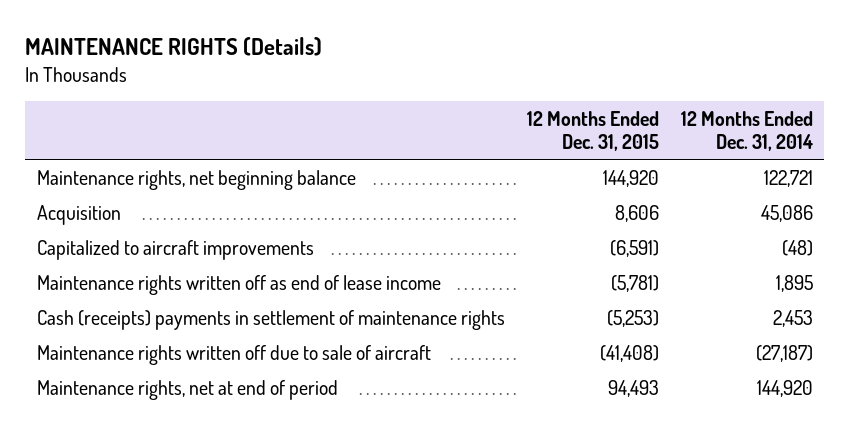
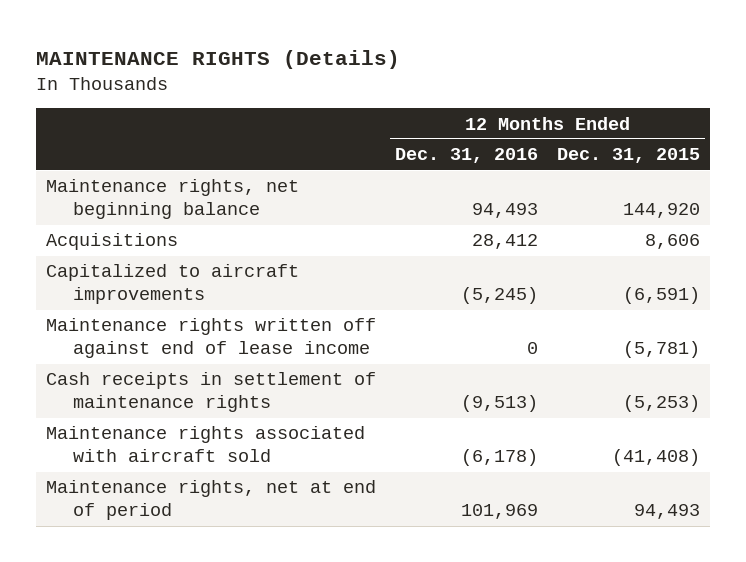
[680,110,813,151] 12 Months Ended Dec. 31, 2014 -> none
none -> [395,148,539,164] Dec. 31, 2016
[36,204,121,225] Acquisition -> [45,233,178,251] Acquisitions
[36,274,441,295] Maintenance rights written off as end of lease income -> [45,318,376,359] Maintenance rights written off against end of lease income
[36,309,505,330] Cash (receipts) payments in settlement of maintenance rights -> [45,372,376,413] Cash receipts in settlement of maintenance rights
[36,344,431,365] Maintenance rights written off due to sale of aircraft -> [45,426,365,463] Maintenance rights associated with aircraft sold

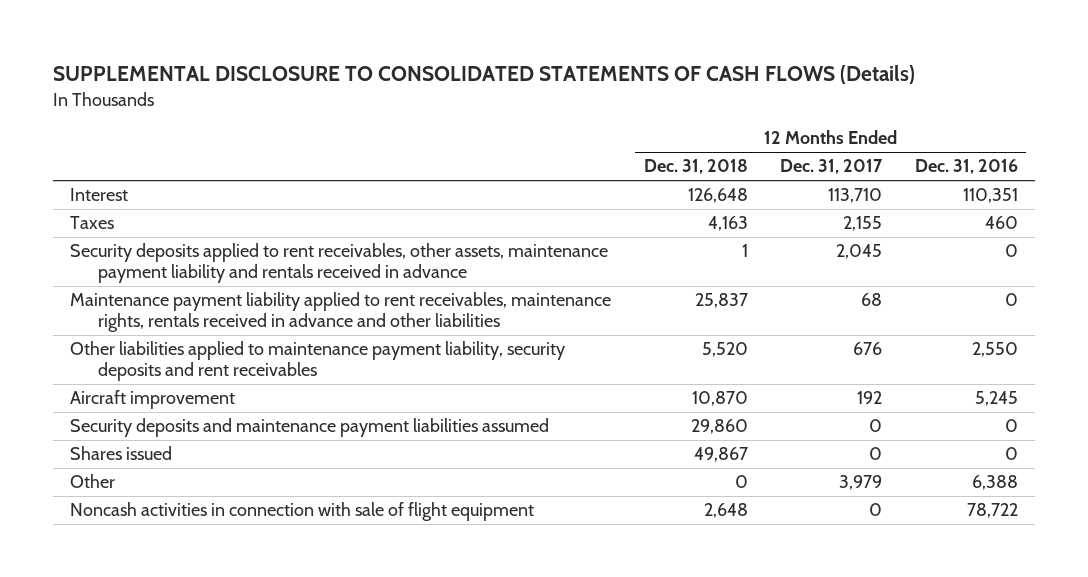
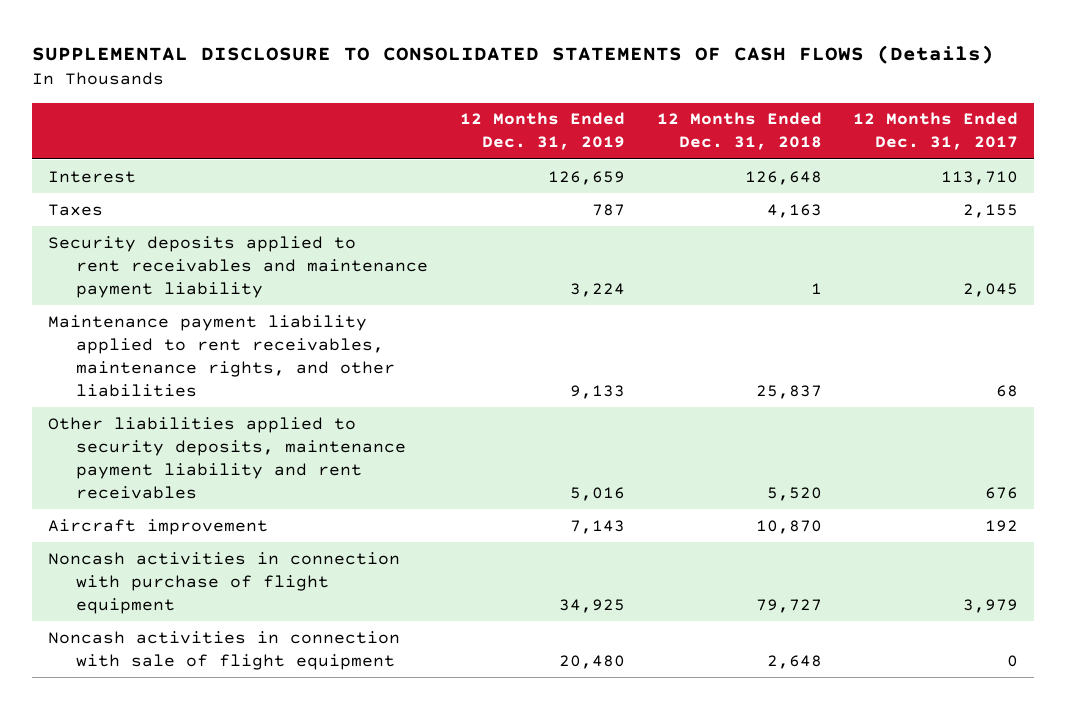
[915,159,1019,175] Dec. 31, 2016 -> none
none -> [459,112,625,151] 12 Months Ended Dec. 31, 2019
[69,243,608,284] Security deposits applied to rent receivables, other assets, maintenance payment liability and rentals received in advance -> [47,235,429,299] Security deposits applied to rent receivables and maintenance payment liability
[69,292,611,333] Maintenance payment liability applied to rent receivables, maintenance rights, rentals received in advance and other liabilities -> [47,314,396,398] Maintenance payment liability applied to rent receivables, maintenance rights, and other liabilities
[69,341,565,382] Other liabilities applied to maintenance payment liability, security deposits and rent receivables -> [47,416,407,500] Other liabilities applied to security deposits, maintenance payment liability and rent receivables
[69,418,549,438] Security deposits and maintenance payment liabilities assumed -> none
[69,446,172,461] Shares issued -> none
[69,474,115,489] Other -> none
none -> [47,551,400,615] Noncash activities in connection with purchase of flight equipment

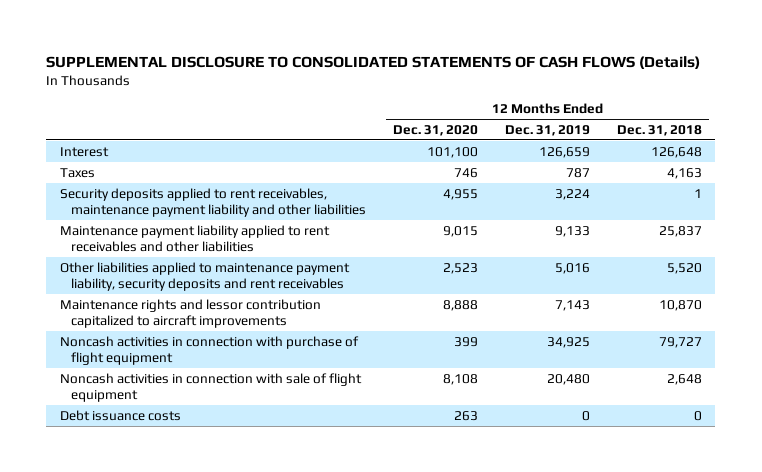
[853,112,1019,151] 12 Months Ended Dec. 31, 2017 -> none
none -> [393,124,479,136] Dec. 31, 2020
[47,235,429,299] Security deposits applied to rent receivables and maintenance payment liability -> [59,187,367,217] Security deposits applied to rent receivables, maintenance payment liability and other liabilities
[47,314,396,398] Maintenance payment liability applied to rent receivables, maintenance rights, and other liabilities -> [59,224,330,252] Maintenance payment liability applied to rent receivables and other liabilities
[47,416,407,500] Other liabilities applied to security deposits, maintenance payment liability and rent receivables -> [59,261,350,291] Other liabilities applied to maintenance payment liability, security deposits and rent receivables
[47,518,268,535] Aircraft improvement -> [59,298,321,328] Maintenance rights and lessor contribution capitalized to aircraft improvements
none -> [59,409,181,421] Debt issuance costs

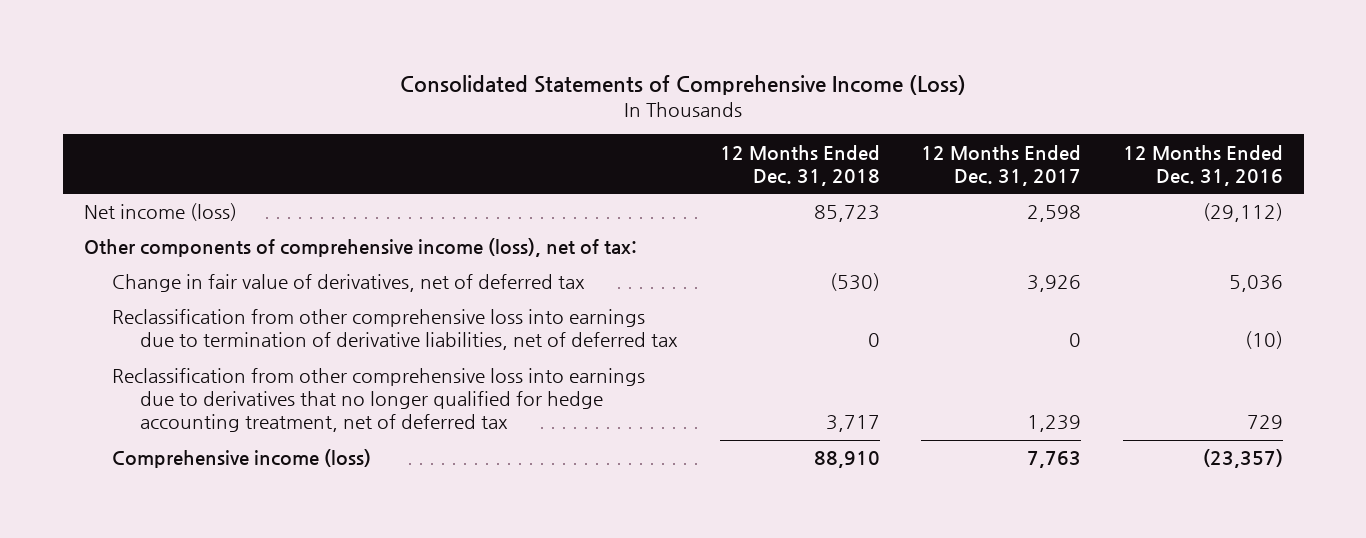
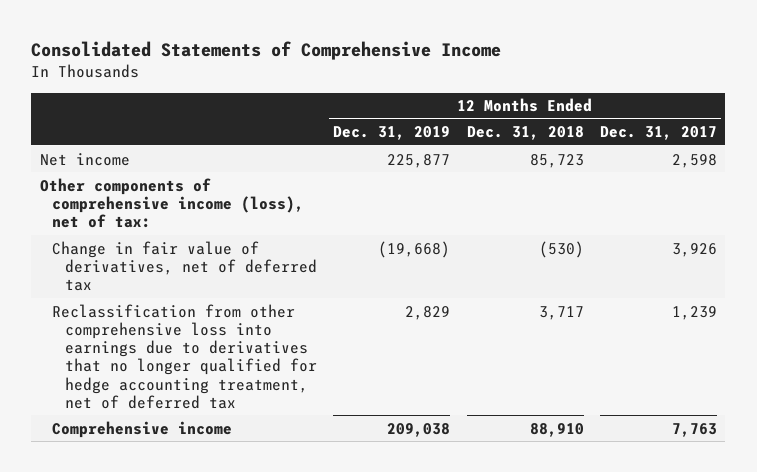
[400,75,967,96] Consolidated Statements of Comprehensive Income (Loss) -> [31,40,502,60] Consolidated Statements of Comprehensive Income
[1122,144,1283,186] 12 Months Ended Dec. 31, 2016 -> none
none -> [333,126,451,141] Dec. 31, 2019
[83,203,237,222] Net income (loss) -> [39,152,130,166] Net income
[112,309,679,351] Reclassification from other comprehensive loss into earnings due to termination of derivative liabilities, net of deferred tax -> none
[112,449,372,469] Comprehensive income (loss) -> [52,420,233,438] Comprehensive income

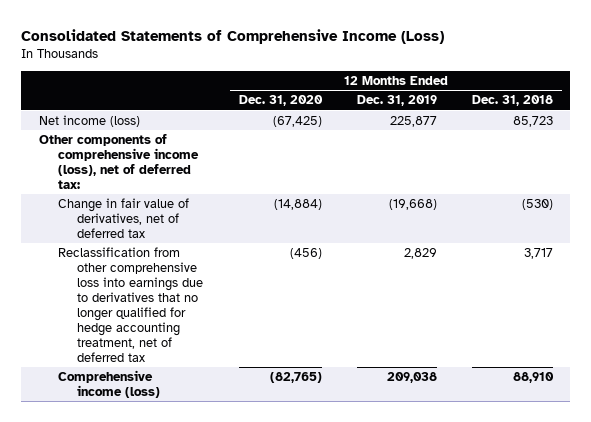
[31,40,502,60] Consolidated Statements of Comprehensive Income -> [20,28,444,44] Consolidated Statements of Comprehensive Income (Loss)
[600,126,718,141] Dec. 31, 2017 -> none
none -> [238,95,323,107] Dec. 31, 2020
[39,152,130,166] Net income -> [38,114,140,127] Net income (loss)
[39,177,305,229] Other components of comprehensive income (loss), net of tax: -> [38,133,199,189] Other components of comprehensive income (loss), net of deferred tax:
[52,420,233,438] Comprehensive income -> [57,369,161,398] Comprehensive income (loss)

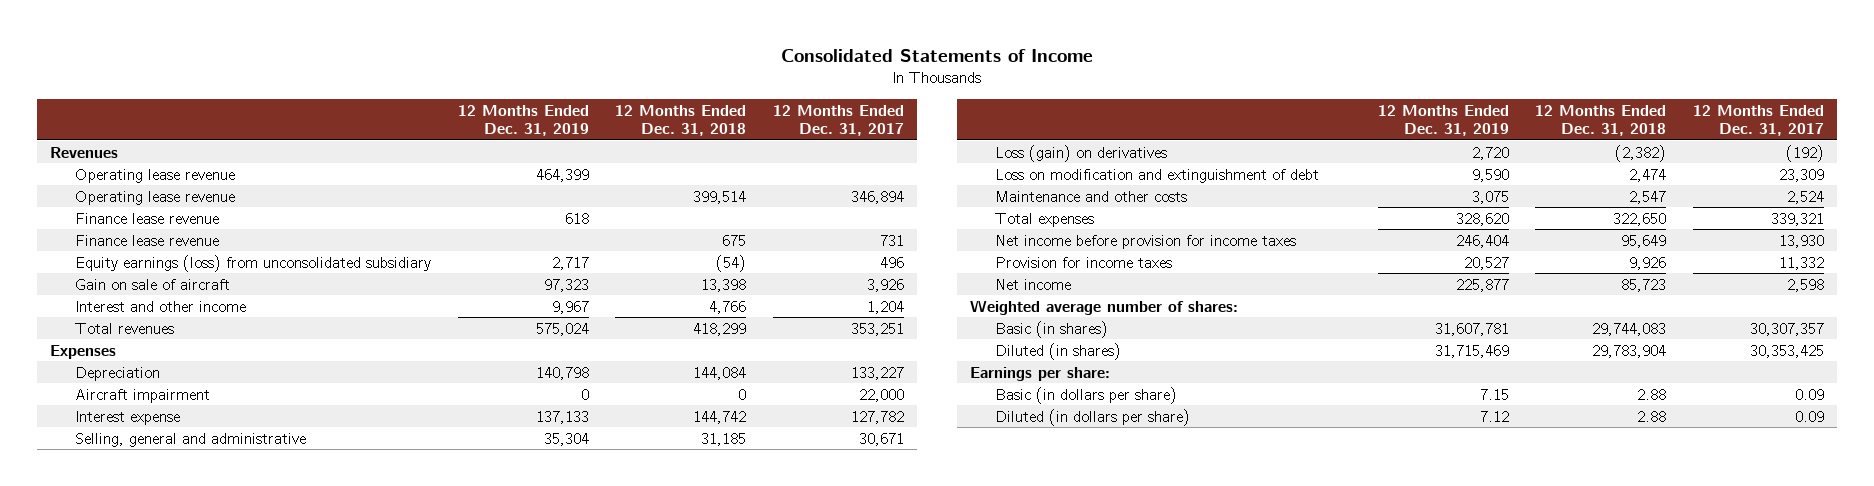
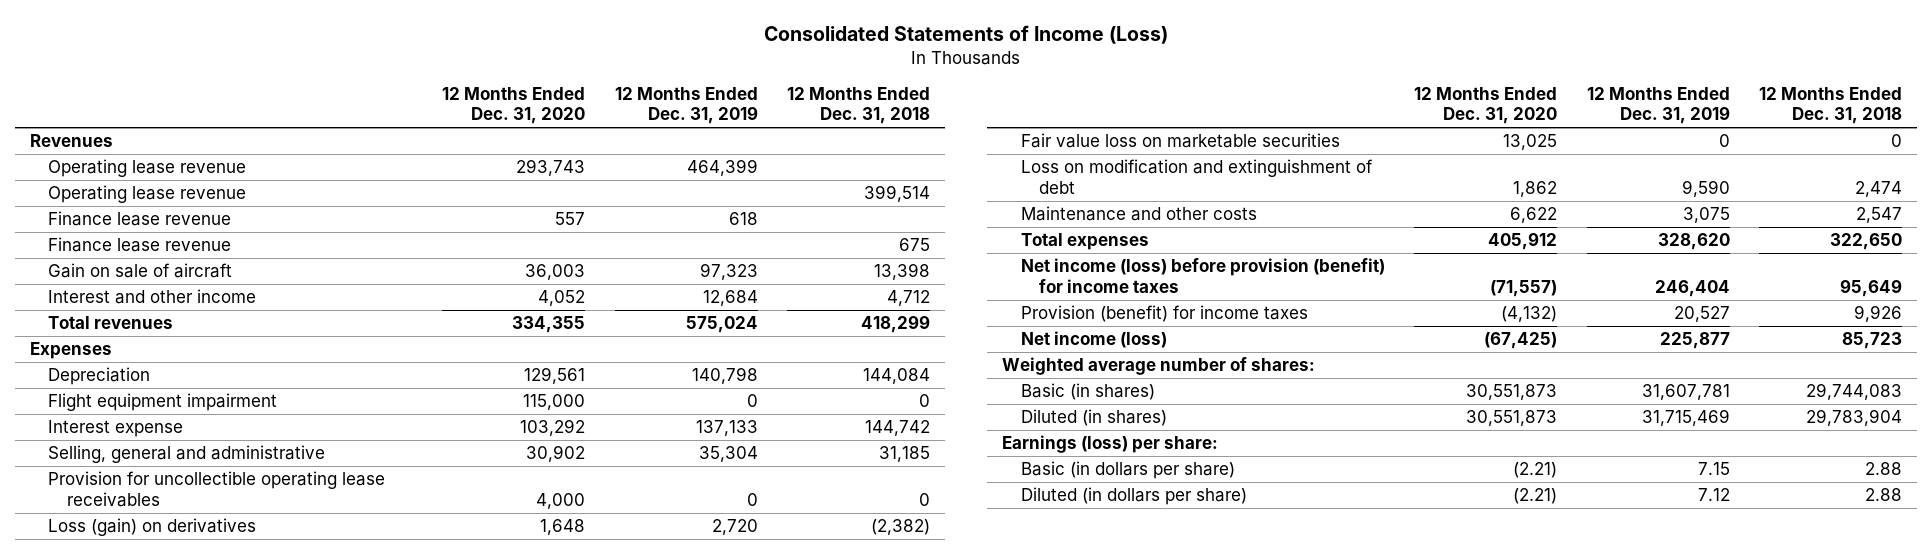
[781,48,1094,62] Consolidated Statements of Income -> [763,24,1168,44] Consolidated Statements of Income (Loss)
[772,104,904,137] 12 Months Ended Dec. 31, 2017 -> none
none -> [441,86,585,125] 12 Months Ended Dec. 31, 2020
[74,254,431,272] Equity earnings (loss) from unconsolidated subsidiary -> none
[551,300,589,314] 9,967 -> [702,290,758,307] 12,684
[709,300,747,314] 4,766 -> [887,290,931,307] 4,712
[74,388,210,403] Aircraft impairment -> [48,393,278,412] Flight equipment impairment
none -> [48,471,386,508] Provision for uncollectible operating lease receivables
none -> [1020,133,1340,149] Fair value loss on marketable securities
[995,234,1297,249] Net income before provision for income taxes -> [1020,258,1385,294] Net income (loss) before provision (benefit) for income taxes
[995,256,1173,268] Provision for income taxes -> [1020,305,1308,323] Provision (benefit) for income taxes
[995,278,1072,290] Net income -> [1020,331,1167,349] Net income (loss)
[970,366,1111,381] Earnings per share: -> [1001,435,1218,454] Earnings (loss) per share:

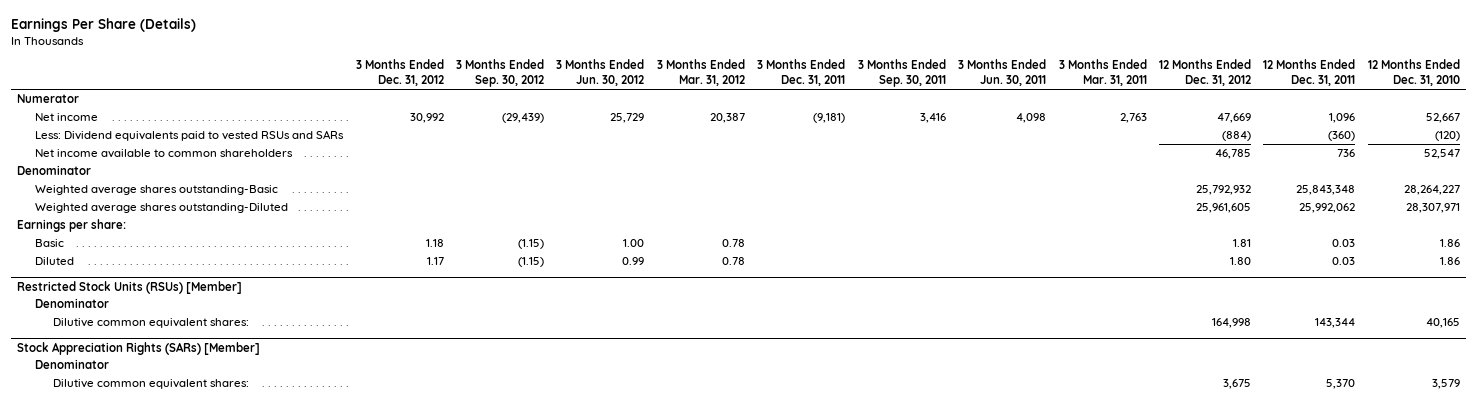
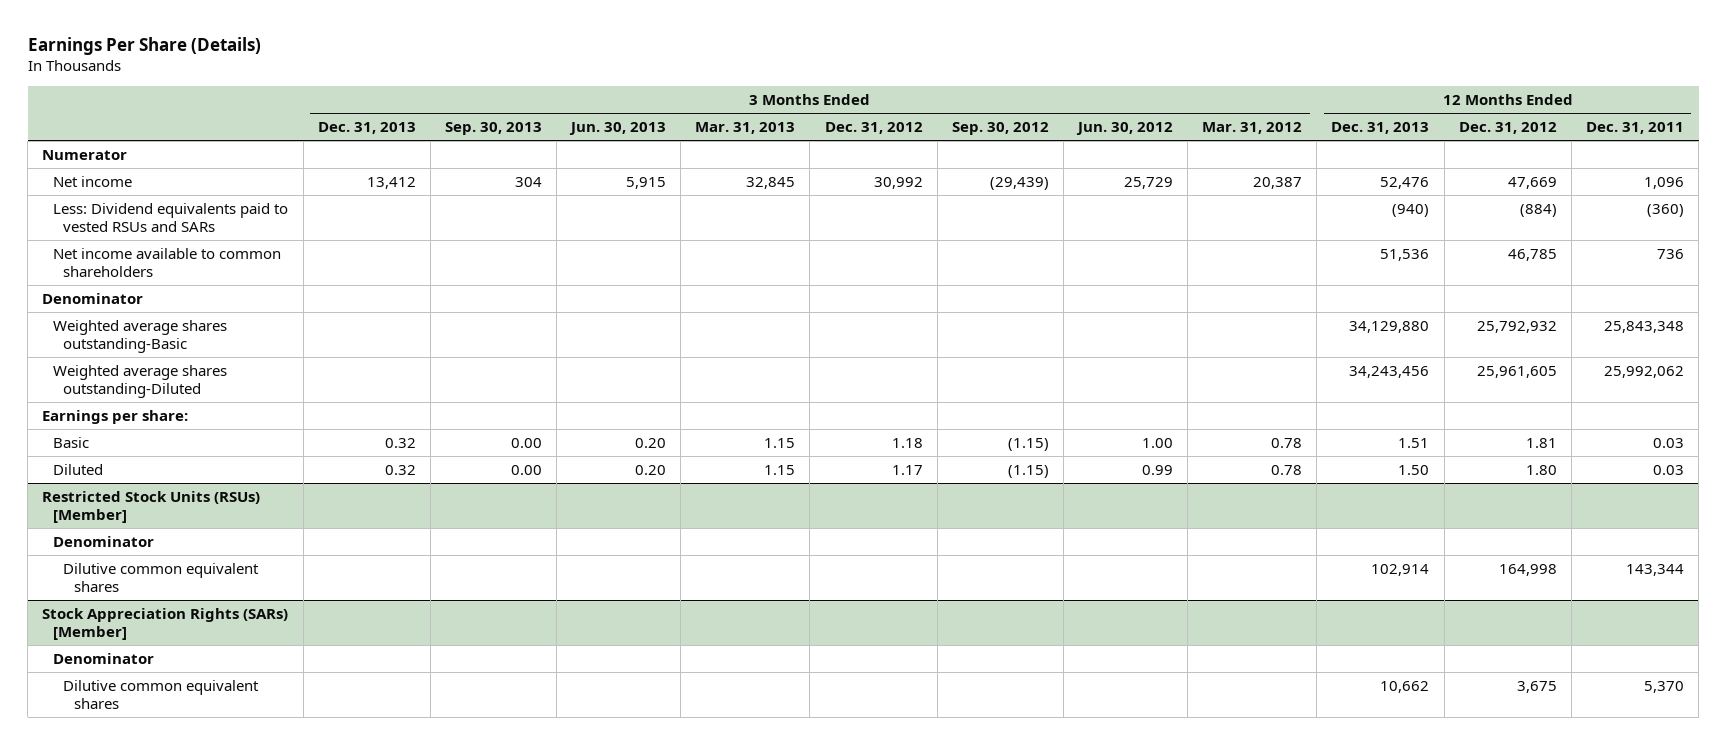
[757,59,846,87] 3 Months Ended Dec. 31, 2011 -> none
[857,59,946,88] 3 Months Ended Sep. 30, 2011 -> none
[958,59,1047,87] 3 Months Ended Jun. 30, 2011 -> none
[1058,59,1147,87] 3 Months Ended Mar. 31, 2011 -> none
[1367,59,1460,87] 12 Months Ended Dec. 31, 2010 -> none
none -> [317,122,416,135] Dec. 31, 2013
none -> [444,122,542,136] Sep. 30, 2013
none -> [569,122,667,136] Jun. 30, 2013
none -> [695,122,796,135] Mar. 31, 2013
none -> [1331,122,1430,135] Dec. 31, 2013
[53,318,250,329] Dilutive common equivalent shares: -> [63,562,260,593] Dilutive common equivalent shares
[53,379,250,390] Dilutive common equivalent shares: -> [63,679,260,710] Dilutive common equivalent shares

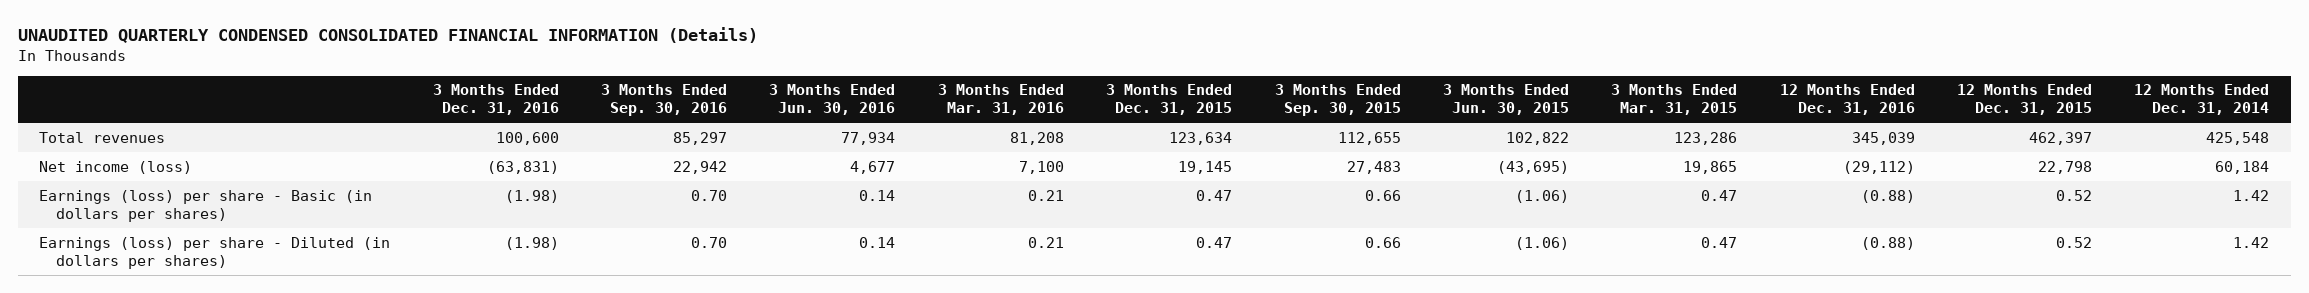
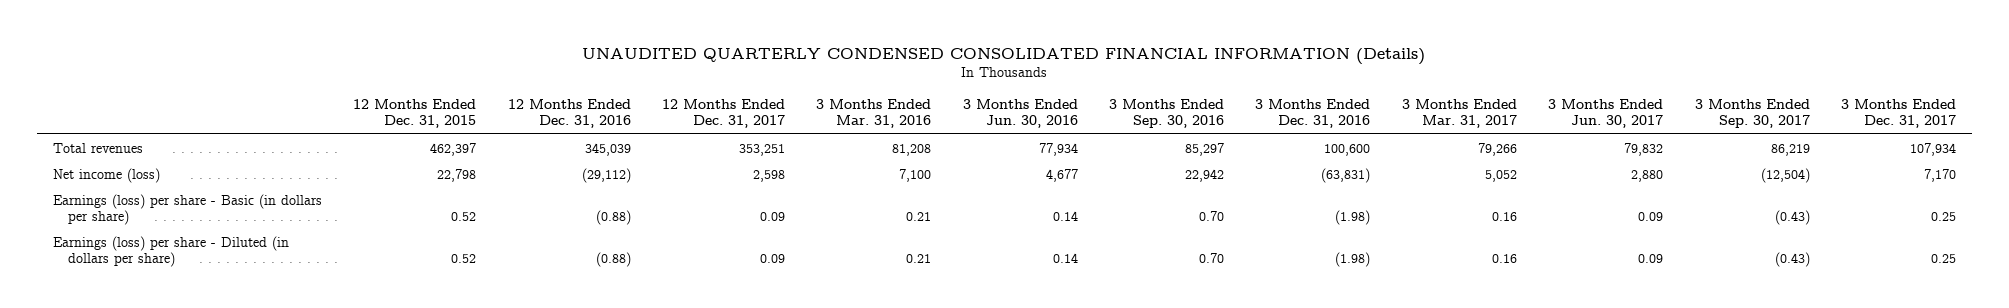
[1106,84,1233,116] 3 Months Ended Dec. 31, 2015 -> none
[1274,84,1401,117] 3 Months Ended Sep. 30, 2015 -> none
[1442,84,1569,116] 3 Months Ended Jun. 30, 2015 -> none
[1611,84,1738,116] 3 Months Ended Mar. 31, 2015 -> none
[2134,84,2270,116] 12 Months Ended Dec. 31, 2014 -> none
none -> [662,98,786,129] 12 Months Ended Dec. 31, 2017
none -> [1401,98,1517,129] 3 Months Ended Mar. 31, 2017
none -> [1548,98,1664,129] 3 Months Ended Jun. 30, 2017
none -> [1694,98,1810,129] 3 Months Ended Sep. 30, 2017
none -> [1840,98,1956,129] 3 Months Ended Dec. 31, 2017
[39,189,373,222] Earnings (loss) per share - Basic (in dollars per shares) -> [53,193,323,226] Earnings (loss) per share - Basic (in dollars per share)
[39,236,391,269] Earnings (loss) per share - Diluted (in dollars per shares) -> [53,235,290,268] Earnings (loss) per share - Diluted (in dollars per share)

